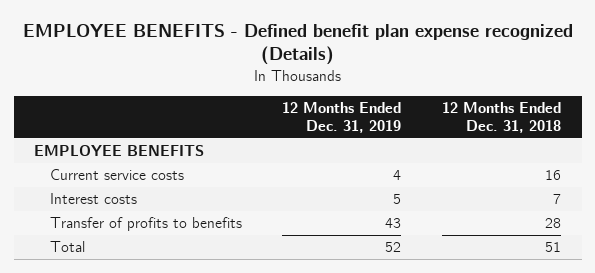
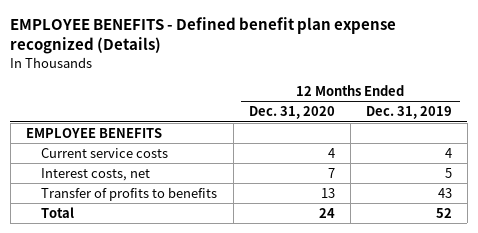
[442,102,562,133] 12 Months Ended Dec. 31, 2018 -> none
none -> [248,106,335,120] Dec. 31, 2020
[49,193,137,205] Interest costs -> [41,167,151,181] Interest costs, net

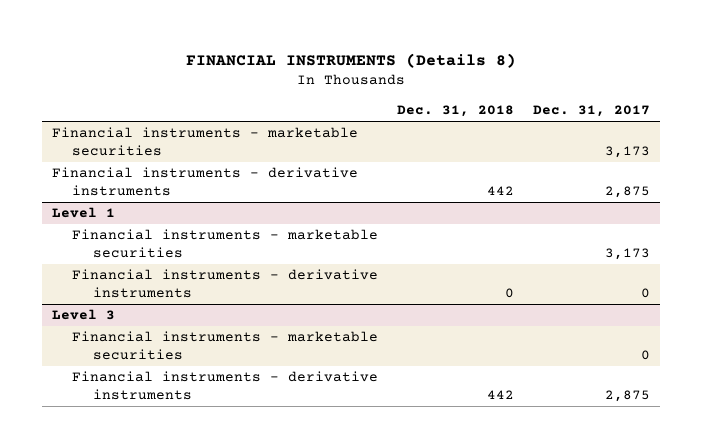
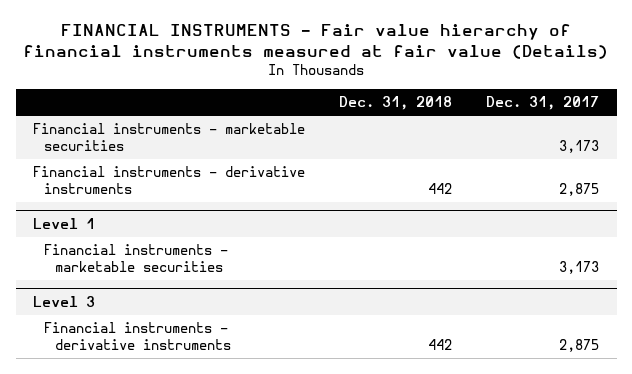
[185,52,516,68] FINANCIAL INSTRUMENTS (Details 8) -> [23,24,609,60] FINANCIAL INSTRUMENTS - Fair value hierarchy of financial instruments measured at fair value (Details)
[72,269,379,298] Financial instruments - derivative instruments -> none
[72,331,379,360] Financial instruments - marketable securities -> none

